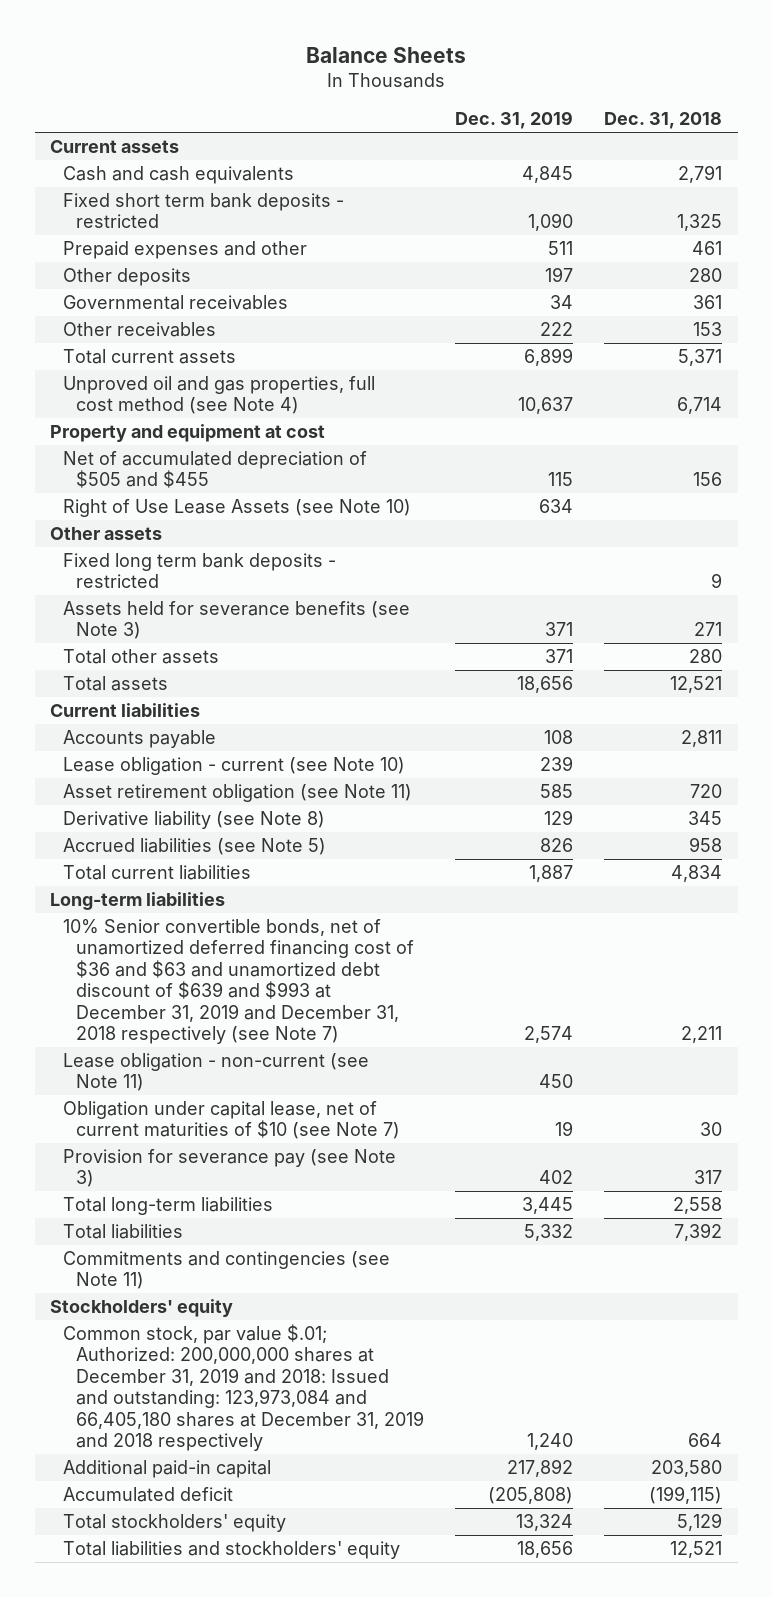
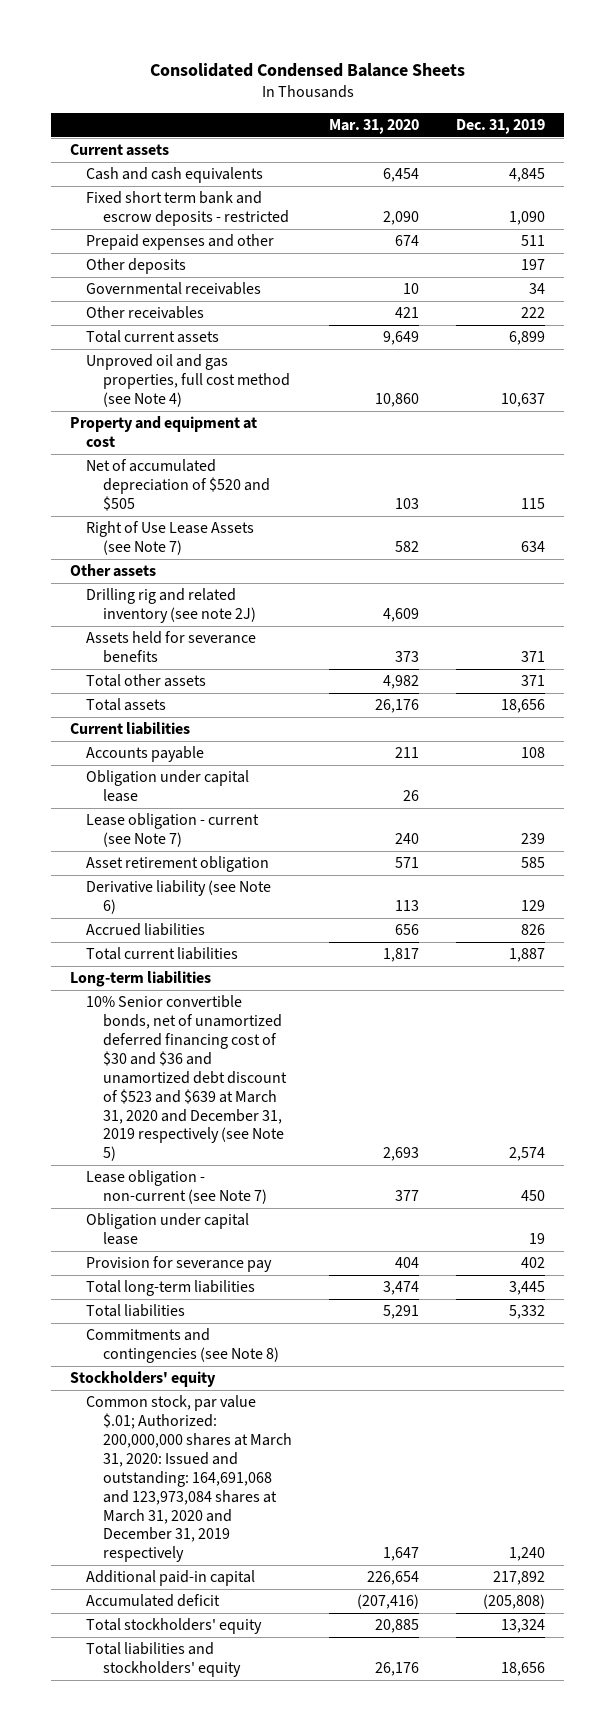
[306,46,467,63] Balance Sheets -> [149,62,465,77] Consolidated Condensed Balance Sheets
[604,112,723,130] Dec. 31, 2018 -> none
none -> [329,119,420,135] Mar. 31, 2020
[62,193,344,229] Fixed short term bank deposits - restricted -> [86,191,289,227] Fixed short term bank and escrow deposits - restricted
[62,451,367,489] Net of accumulated depreciation of $505 and $455 -> [86,459,270,512] Net of accumulated depreciation of $520 and $505
[62,499,411,518] Right of Use Lease Assets (see Note 10) -> [86,521,255,556] Right of Use Lease Assets (see Note 7)
[62,553,336,589] Fixed long term bank deposits - restricted -> none
none -> [86,588,256,624] Drilling rig and related inventory (see note 2J)
[62,601,410,640] Assets held for severance benefits (see Note 3) -> [86,631,257,664] Assets held for severance benefits
none -> [86,770,250,803] Obligation under capital lease
[62,757,405,776] Lease obligation - current (see Note 10) -> [86,813,260,848] Lease obligation - current (see Note 7)
[62,784,412,803] Asset retirement obligation (see Note 11) -> [86,856,270,873] Asset retirement obligation
[62,811,325,830] Derivative liability (see Note 8) -> [86,880,272,915] Derivative liability (see Note 6)
[62,838,326,856] Accrued liabilities (see Note 5) -> [86,923,206,937] Accrued liabilities
[62,1101,400,1140] Obligation under capital lease, net of current maturities of $10 (see Note 7) -> none
[62,919,414,1044] 10% Senior convertible bonds, net of unamortized deferred financing cost of $36 and $63 and unamortized debt discount of $639 and $993 at December 31, 2019 and December 31, 2018 respectively (see Note 7) -> [86,995,287,1162] 10% Senior convertible bonds, net of unamortized deferred financing cost of $30 and $36 and unamortized debt discount of $523 and $639 at March 31, 2020 and December 31, 2019 respectively (see Note 5)
[62,1053,369,1092] Lease obligation - non-current (see Note 11) -> [86,1170,267,1205] Lease obligation - non-current (see Note 7)
none -> [86,1213,250,1246] Obligation under capital lease
[62,1149,396,1188] Provision for severance pay (see Note 3) -> [86,1256,273,1273] Provision for severance pay
[62,1251,390,1290] Commitments and contingencies (see Note 11) -> [86,1328,279,1364] Commitments and contingencies (see Note 8)
[62,1324,424,1451] Common stock, par value $.01; Authorized: 200,000,000 shares at December 31, 2019 and 2018: Issued and outstanding: 123,973,084 and 66,405,180 shares at December 31, 2019 and 2018 respectively -> [86,1395,292,1563] Common stock, par value $.01; Authorized: 200,000,000 shares at March 31, 2020: Issued and outstanding: 164,691,068 and 123,973,084 shares at March 31, 2020 and December 31, 2019 respectively

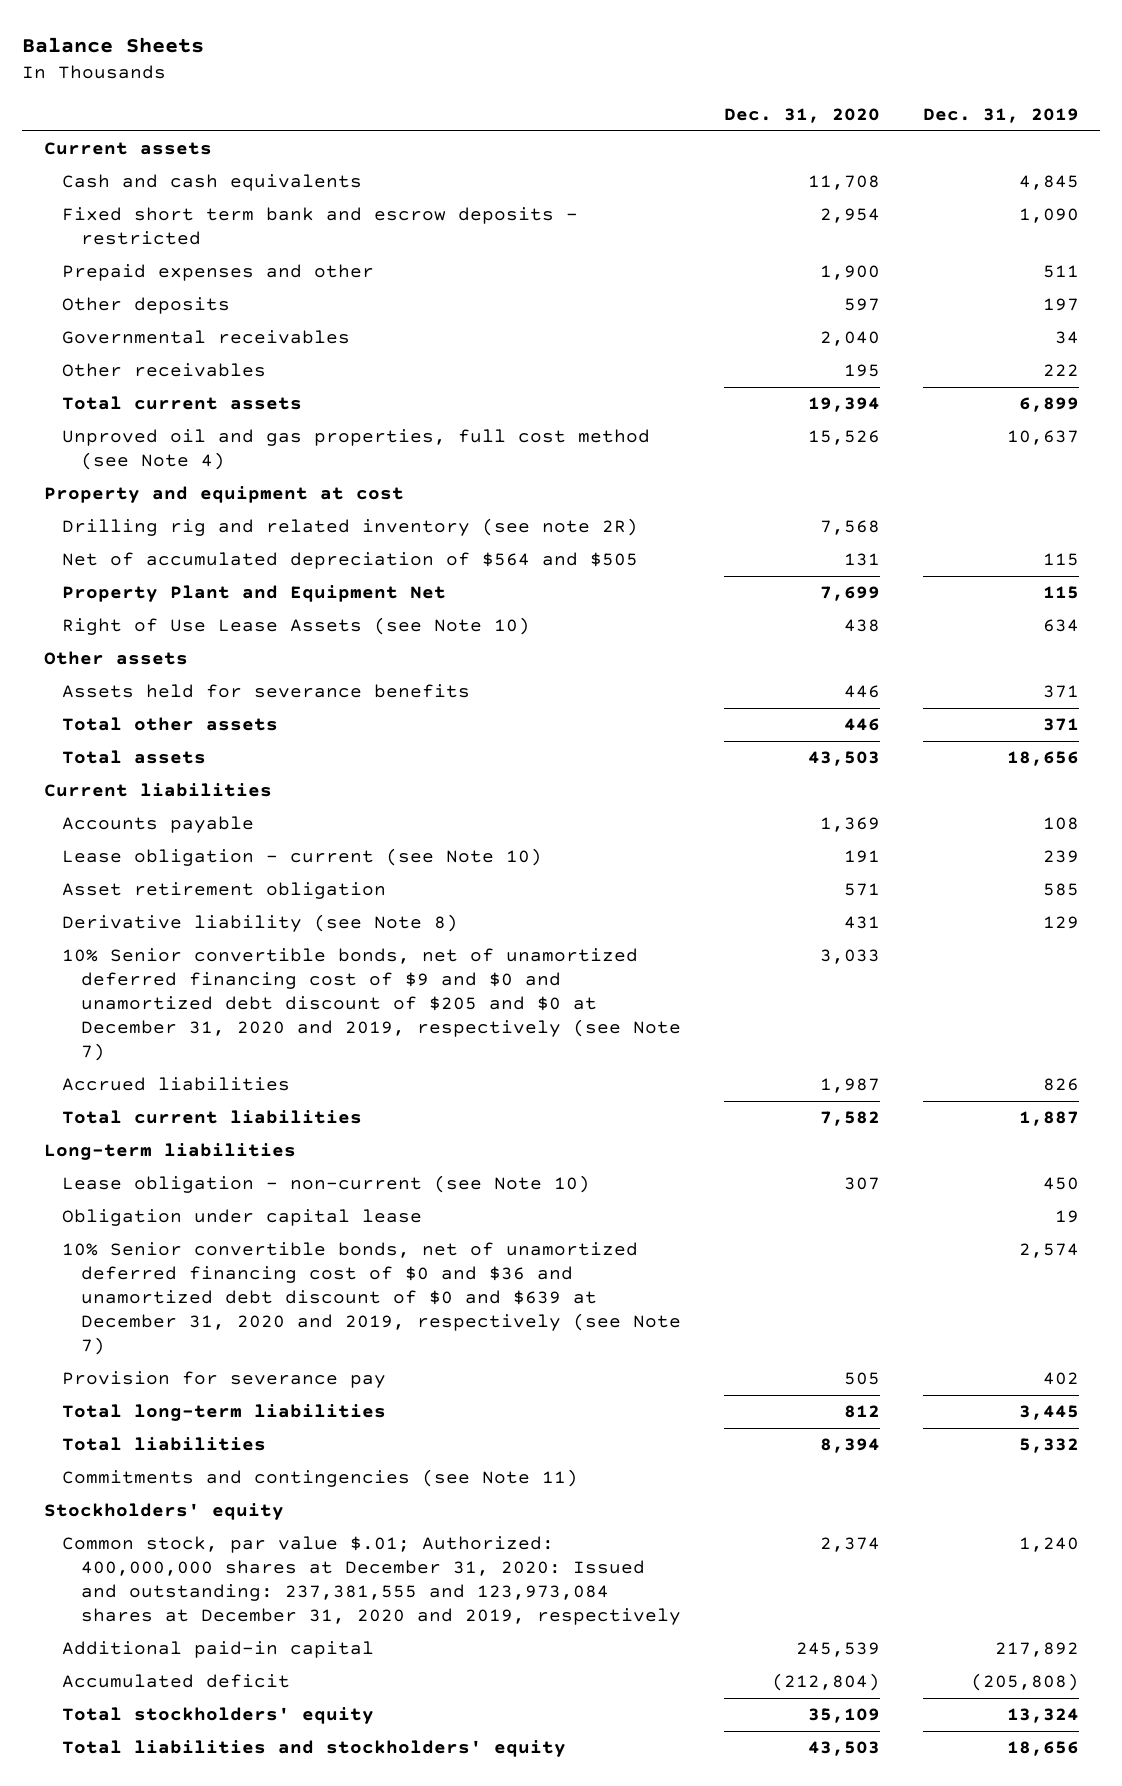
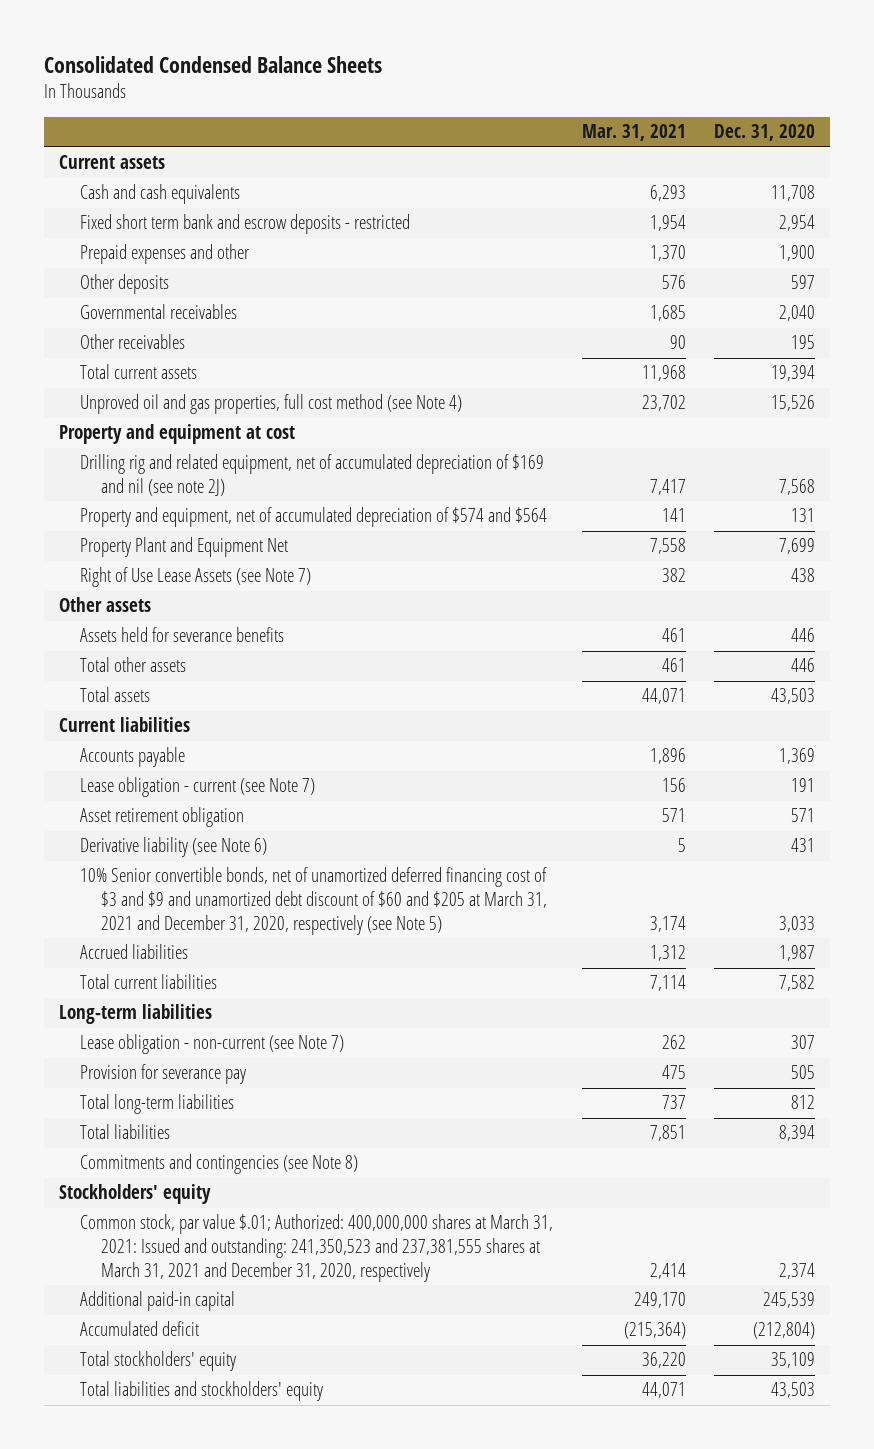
[22,37,205,54] Balance Sheets -> [44,56,383,74] Consolidated Condensed Balance Sheets
[922,107,1079,123] Dec. 31, 2019 -> none
none -> [581,124,686,142] Mar. 31, 2021
[62,518,639,537] Drilling rig and related inventory (see note 2R) -> [80,454,545,497] Drilling rig and related equipment, net of accumulated depreciation of $169 and nil (see note 2J)
[62,552,639,570] Net of accumulated depreciation of $564 and $505 -> [80,507,548,528] Property and equipment, net of accumulated depreciation of $574 and $564
[62,617,531,636] Right of Use Lease Assets (see Note 10) -> [80,567,312,588] Right of Use Lease Assets (see Note 7)
[62,848,543,867] Lease obligation - current (see Note 10) -> [80,777,316,798] Lease obligation - current (see Note 7)
[62,914,459,933] Derivative liability (see Note 8) -> [80,837,268,858] Derivative liability (see Note 6)
[62,948,681,1062] 10% Senior convertible bonds, net of unamortized deferred financing cost of $9 and $0 and unamortized debt discount of $205 and $0 at December 31, 2020 and 2019, respectively (see Note 7) -> [80,867,548,935] 10% Senior convertible bonds, net of unamortized deferred financing cost of $3 and $9 and unamortized debt discount of $60 and $205 at March 31, 2021 and December 31, 2020, respectively (see Note 5)
[62,1209,423,1227] Obligation under capital lease -> none
[62,1242,681,1356] 10% Senior convertible bonds, net of unamortized deferred financing cost of $0 and $36 and unamortized debt discount of $0 and $639 at December 31, 2020 and 2019, respectively (see Note 7) -> none
[62,1175,591,1194] Lease obligation - non-current (see Note 10) -> [80,1034,345,1055] Lease obligation - non-current (see Note 7)
[62,1469,579,1488] Commitments and contingencies (see Note 11) -> [80,1154,359,1175] Commitments and contingencies (see Note 8)
[62,1536,681,1626] Common stock, par value $.01; Authorized: 400,000,000 shares at December 31, 2020: Issued and outstanding: 237,381,555 and 123,973,084 shares at December 31, 2020 and 2019, respectively -> [80,1214,554,1282] Common stock, par value $.01; Authorized: 400,000,000 shares at March 31, 2021: Issued and outstanding: 241,350,523 and 237,381,555 shares at March 31, 2021 and December 31, 2020, respectively

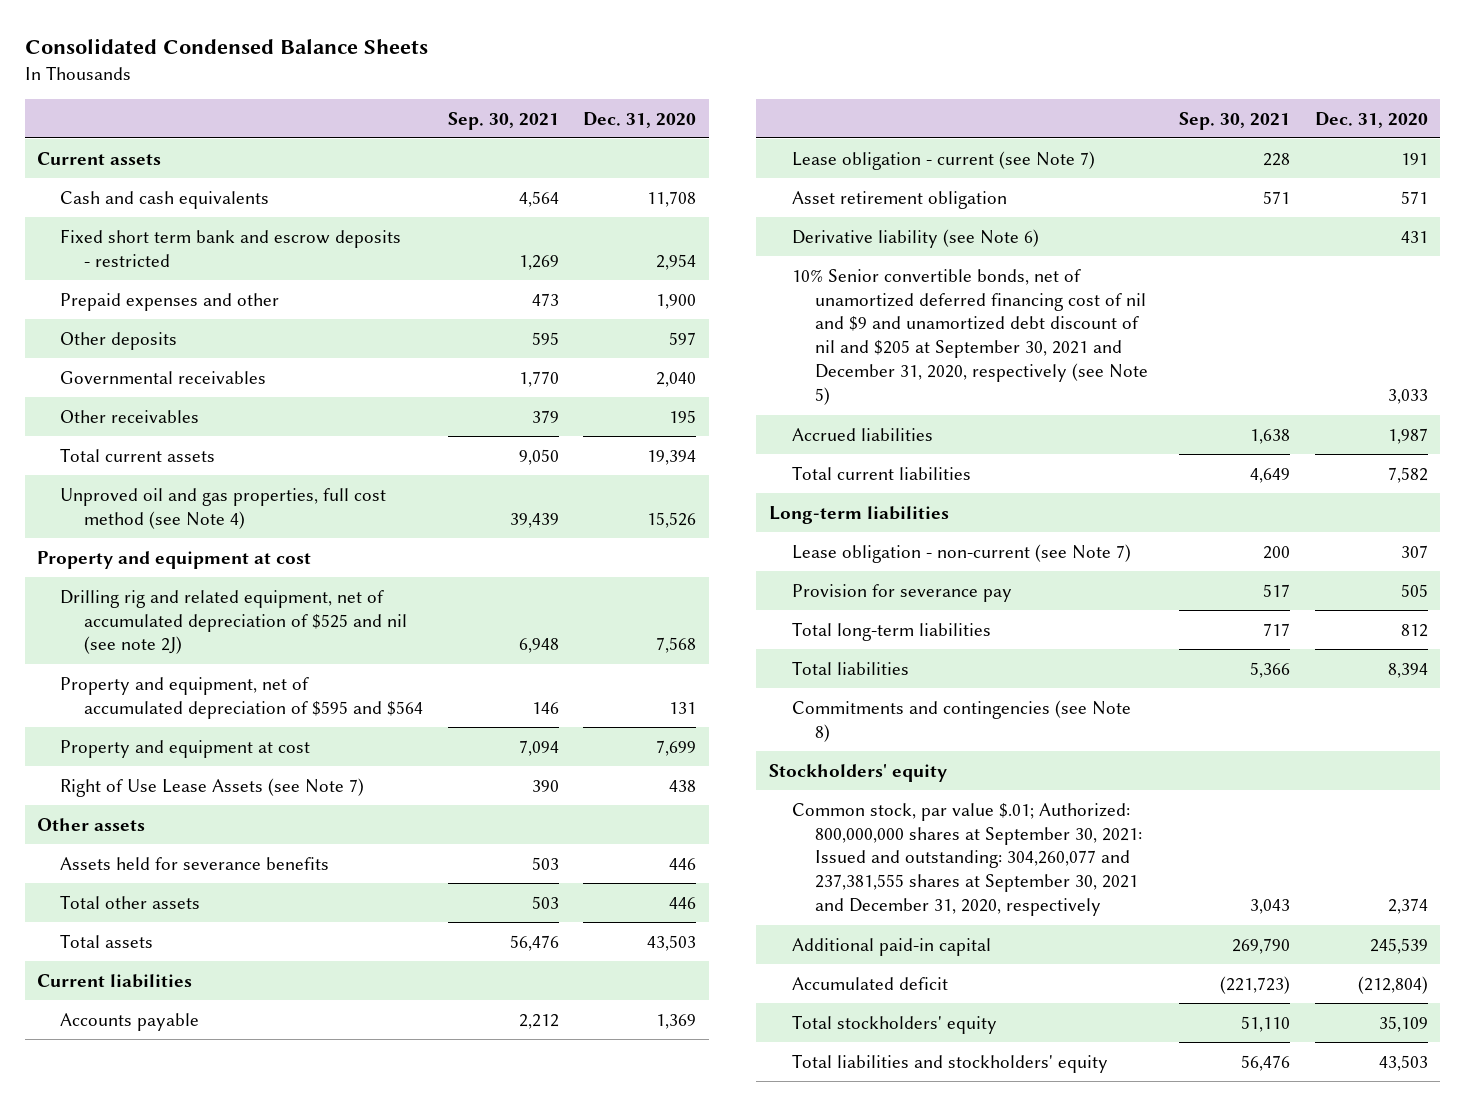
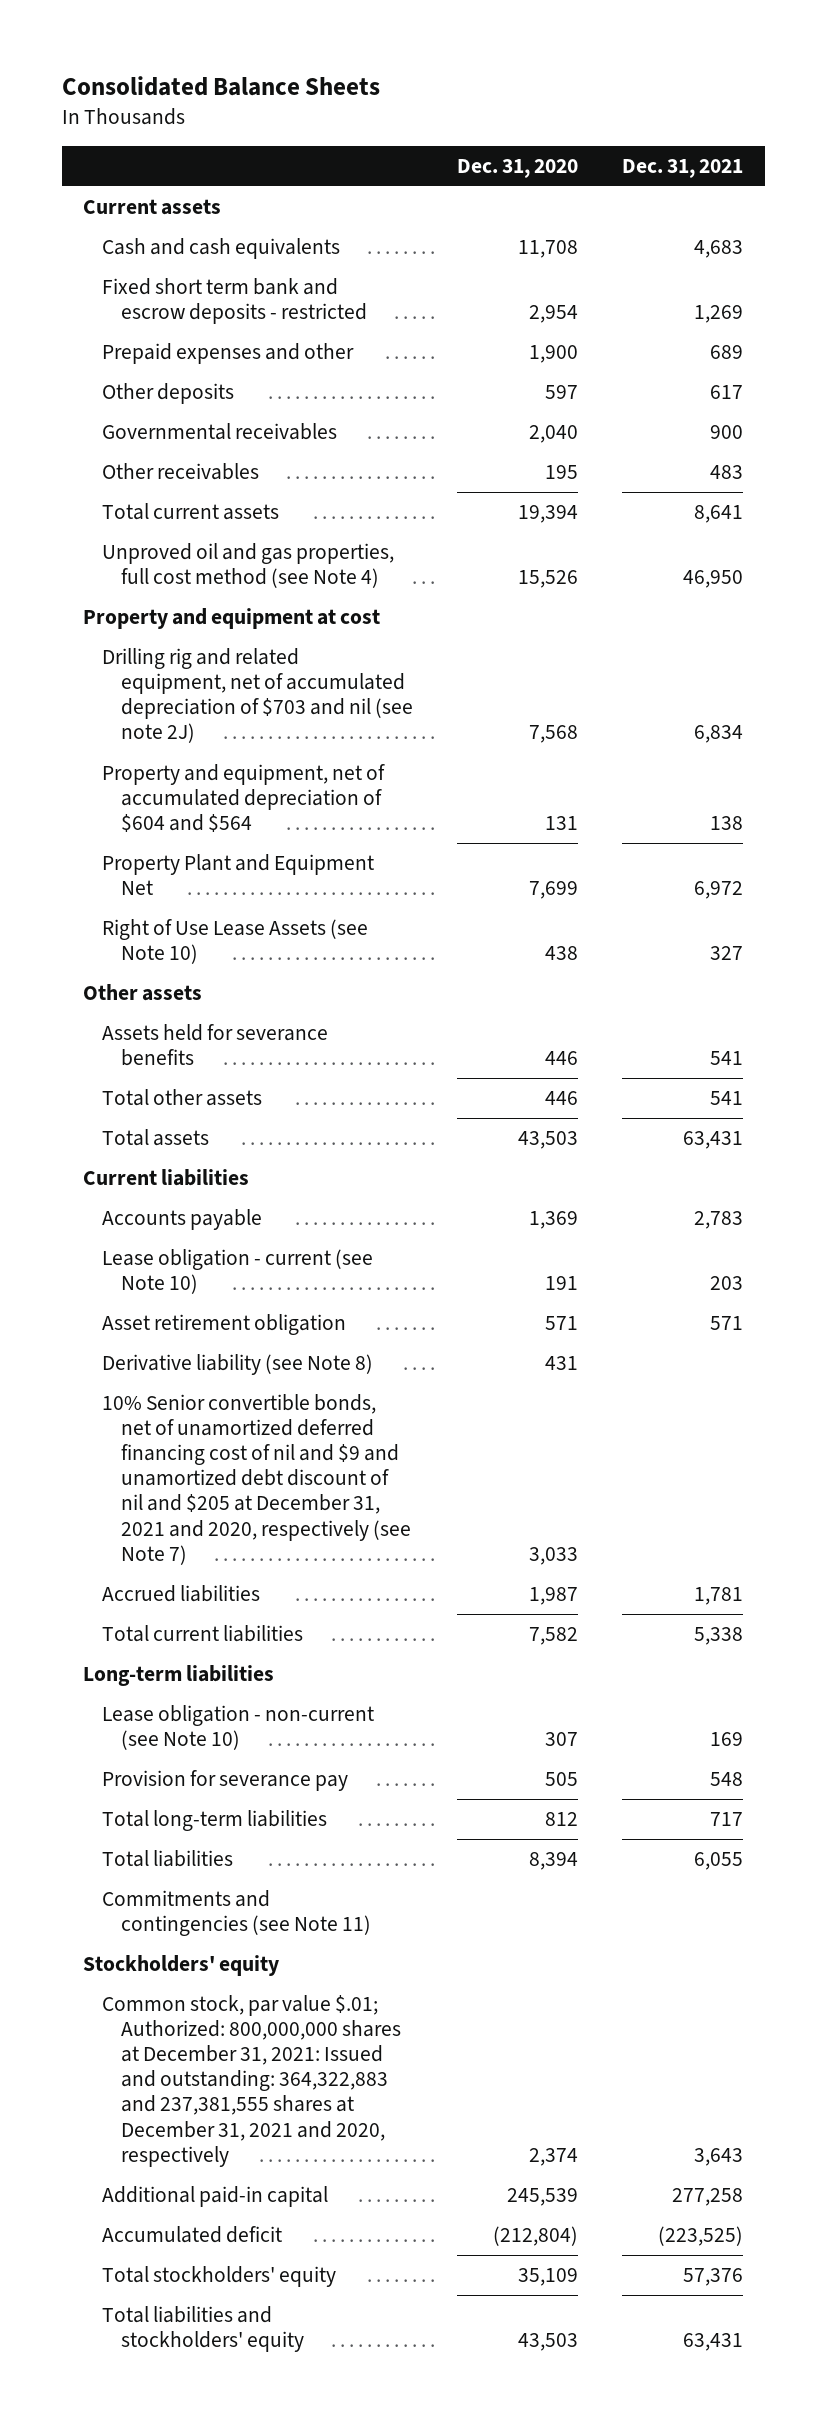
[24,38,428,55] Consolidated Condensed Balance Sheets -> [61,76,380,97] Consolidated Balance Sheets
[447,111,559,130] Sep. 30, 2021 -> none
none -> [621,158,743,178] Dec. 31, 2021
[60,589,407,655] Drilling rig and related equipment, net of accumulated depreciation of $525 and nil (see note 2J) -> [102,648,414,744] Drilling rig and related equipment, net of accumulated depreciation of $703 and nil (see note 2J)
[60,676,423,719] Property and equipment, net of accumulated depreciation of $595 and $564 -> [102,764,386,833] Property and equipment, net of accumulated depreciation of $604 and $564
[60,739,311,758] Property and equipment at cost -> [102,854,375,896] Property Plant and Equipment Net
[60,777,365,797] Right of Use Lease Assets (see Note 7) -> [102,919,369,965] Right of Use Lease Assets (see Note 10)
[791,150,1095,170] Lease obligation - current (see Note 7) -> [102,1249,374,1295] Lease obligation - current (see Note 10)
[791,228,1039,248] Derivative liability (see Note 6) -> [102,1354,374,1376] Derivative liability (see Note 8)
[791,268,1149,406] 10% Senior convertible bonds, net of unamortized deferred financing cost of nil and $9 and unamortized debt discount of nil and $205 at September 30, 2021 and December 31, 2020, respectively (see Note 5) -> [102,1394,412,1565] 10% Senior convertible bonds, net of unamortized deferred financing cost of nil and $9 and unamortized debt discount of nil and $205 at December 31, 2021 and 2020, respectively (see Note 7)
[791,543,1131,563] Lease obligation - non-current (see Note 7) -> [102,1705,375,1751] Lease obligation - non-current (see Note 10)
[791,699,1131,742] Commitments and contingencies (see Note 8) -> [102,1890,372,1937] Commitments and contingencies (see Note 11)
[791,802,1143,917] Common stock, par value $.01; Authorized: 800,000,000 shares at September 30, 2021: Issued and outstanding: 304,260,077 and 237,381,555 shares at September 30, 2021 and December 31, 2020, respectively -> [102,1995,402,2167] Common stock, par value $.01; Authorized: 800,000,000 shares at December 31, 2021: Issued and outstanding: 364,322,883 and 237,381,555 shares at December 31, 2021 and 2020, respectively

